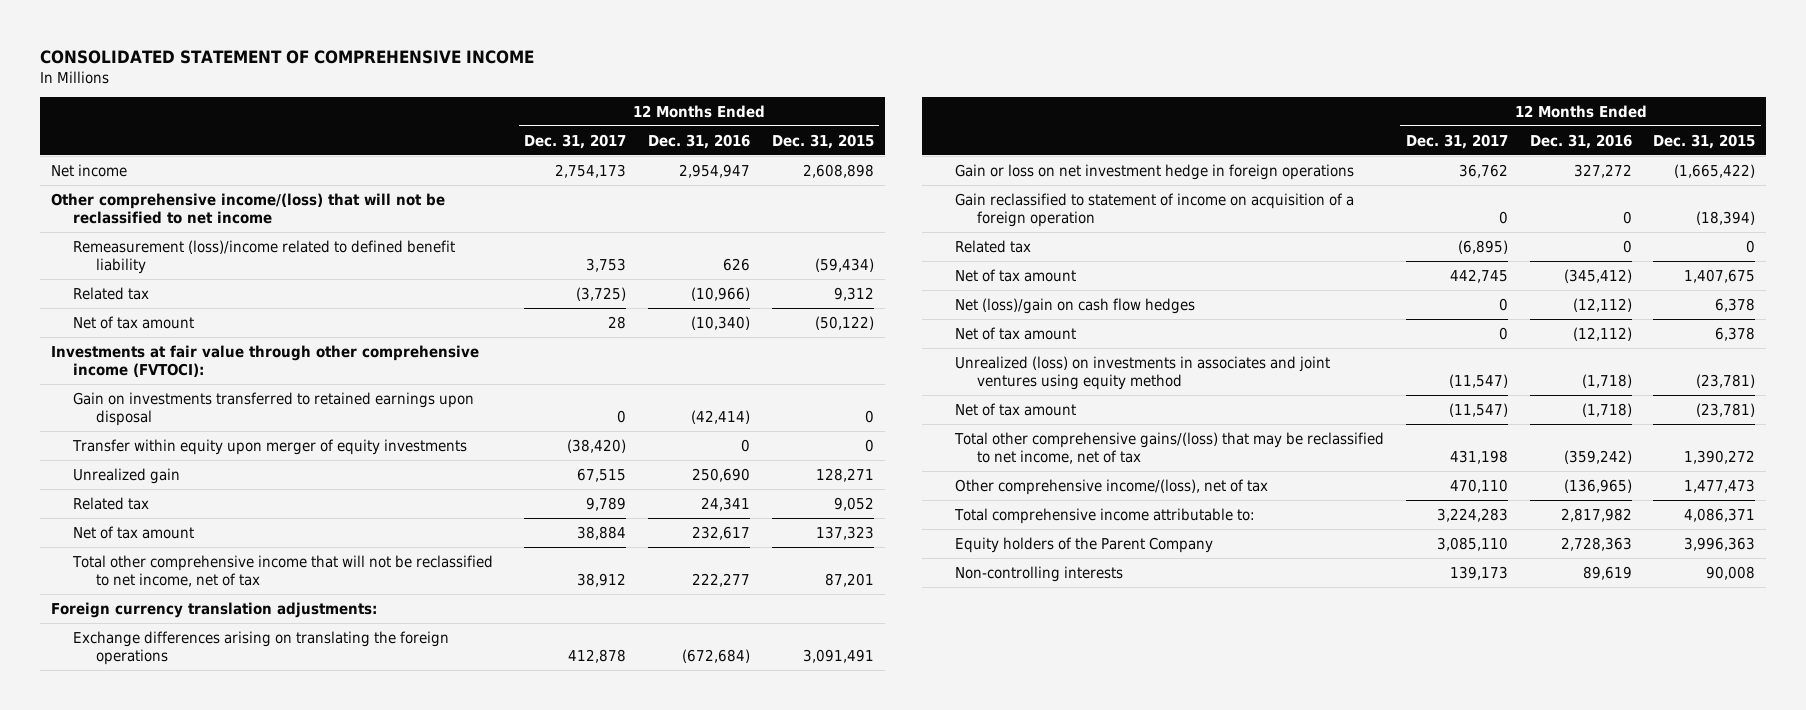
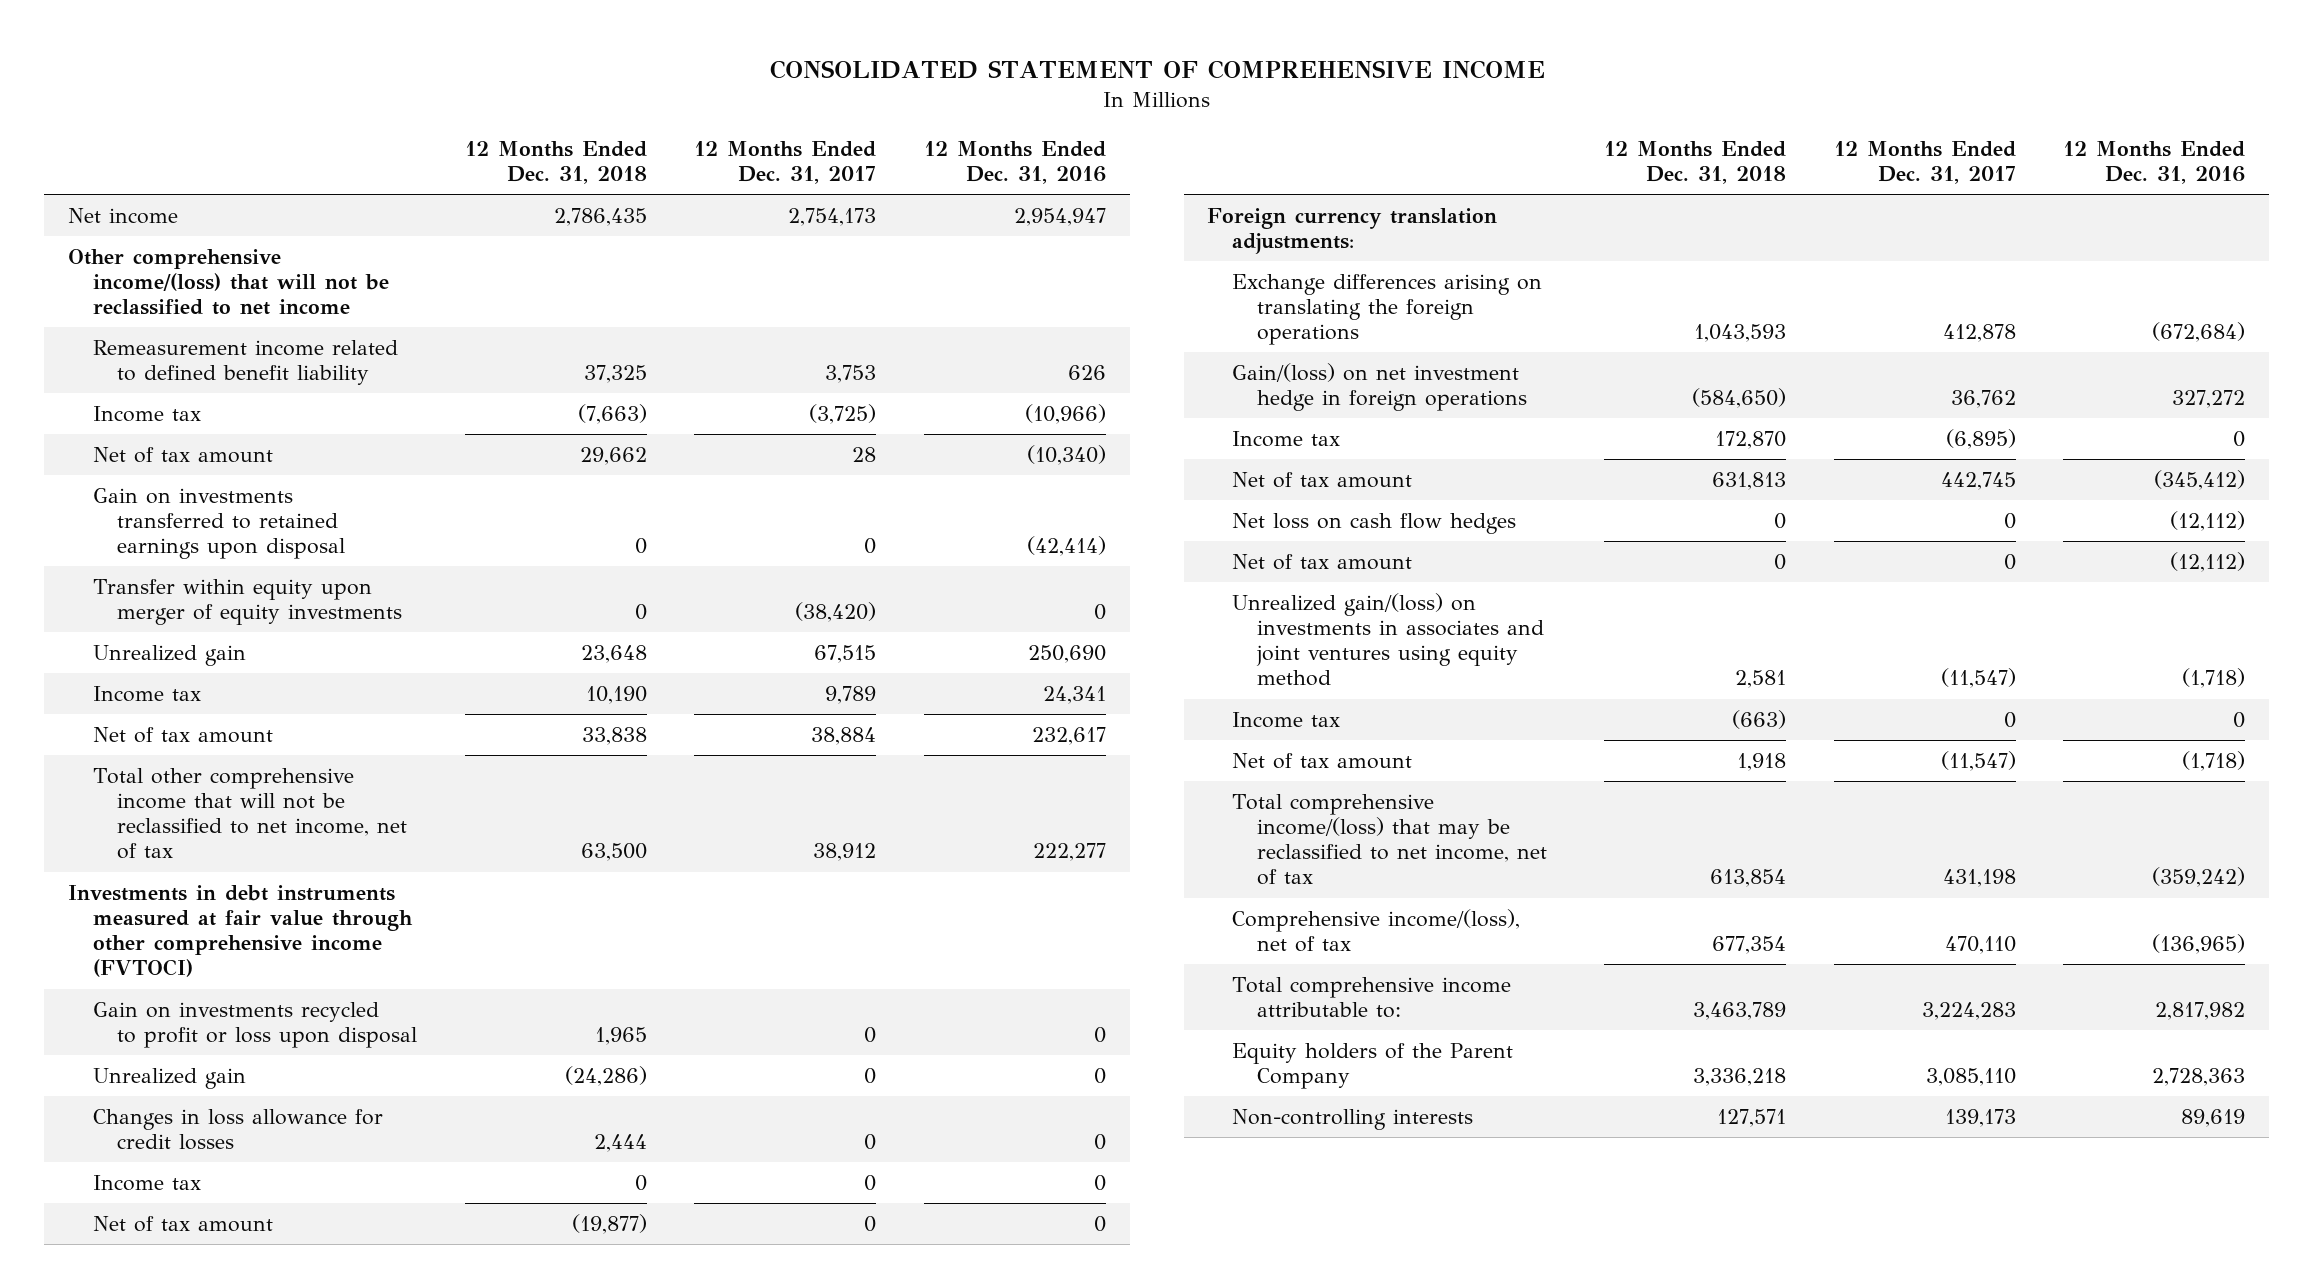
[771,133,874,149] Dec. 31, 2015 -> none
none -> [464,141,647,185] 12 Months Ended Dec. 31, 2018
[73,239,456,274] Remeasurement (loss)/income related to defined benefit liability -> [92,340,398,386] Remeasurement income related to defined benefit liability
[73,286,150,300] Related tax -> [92,406,201,423] Income tax
[51,344,480,377] Investments at fair value through other comprehensive income (FVTOCI): -> none
[73,496,150,510] Related tax -> [92,686,201,703] Income tax
none -> [67,885,413,978] Investments in debt instruments measured at fair value through other comprehensive income (FVTOCI)
none -> [92,1002,418,1049] Gain on investments recycled to profit or loss upon disposal
none -> [92,1068,246,1090] Unrealized gain
none -> [92,1109,383,1151] Changes in loss allowance for credit losses
none -> [92,1175,201,1192] Income tax
none -> [92,1216,273,1233] Net of tax amount
[954,163,1354,180] Gain or loss on net investment hedge in foreign operations -> none
[954,192,1354,227] Gain reclassified to statement of income on acquisition of a foreign operation -> [1232,363,1527,412] Gain/(loss) on net investment hedge in foreign operations
[1498,210,1508,224] 0 -> [1950,390,2016,409] 36,762
[1622,210,1632,224] 0 -> [2172,390,2246,409] 327,272
[954,239,1031,253] Related tax -> [1232,431,1341,448] Income tax
[954,297,1195,314] Net (loss)/gain on cash flow hedges -> [1232,513,1517,535] Net loss on cash flow hedges
[954,355,1330,390] Unrealized (loss) on investments in associates and joint ventures using equity method -> [1232,593,1544,687] Unrealized gain/(loss) on investments in associates and joint ventures using equity method
none -> [1232,712,1341,729] Income tax
[953,431,1384,464] Total other comprehensive gains/(loss) that may be reclassified to net income, net of tax -> [1232,794,1547,886] Total comprehensive income/(loss) that may be reclassified to net income, net of tax
[954,478,1268,495] Other comprehensive income/(loss), net of tax -> [1232,909,1521,953] Comprehensive income/(loss), net of tax

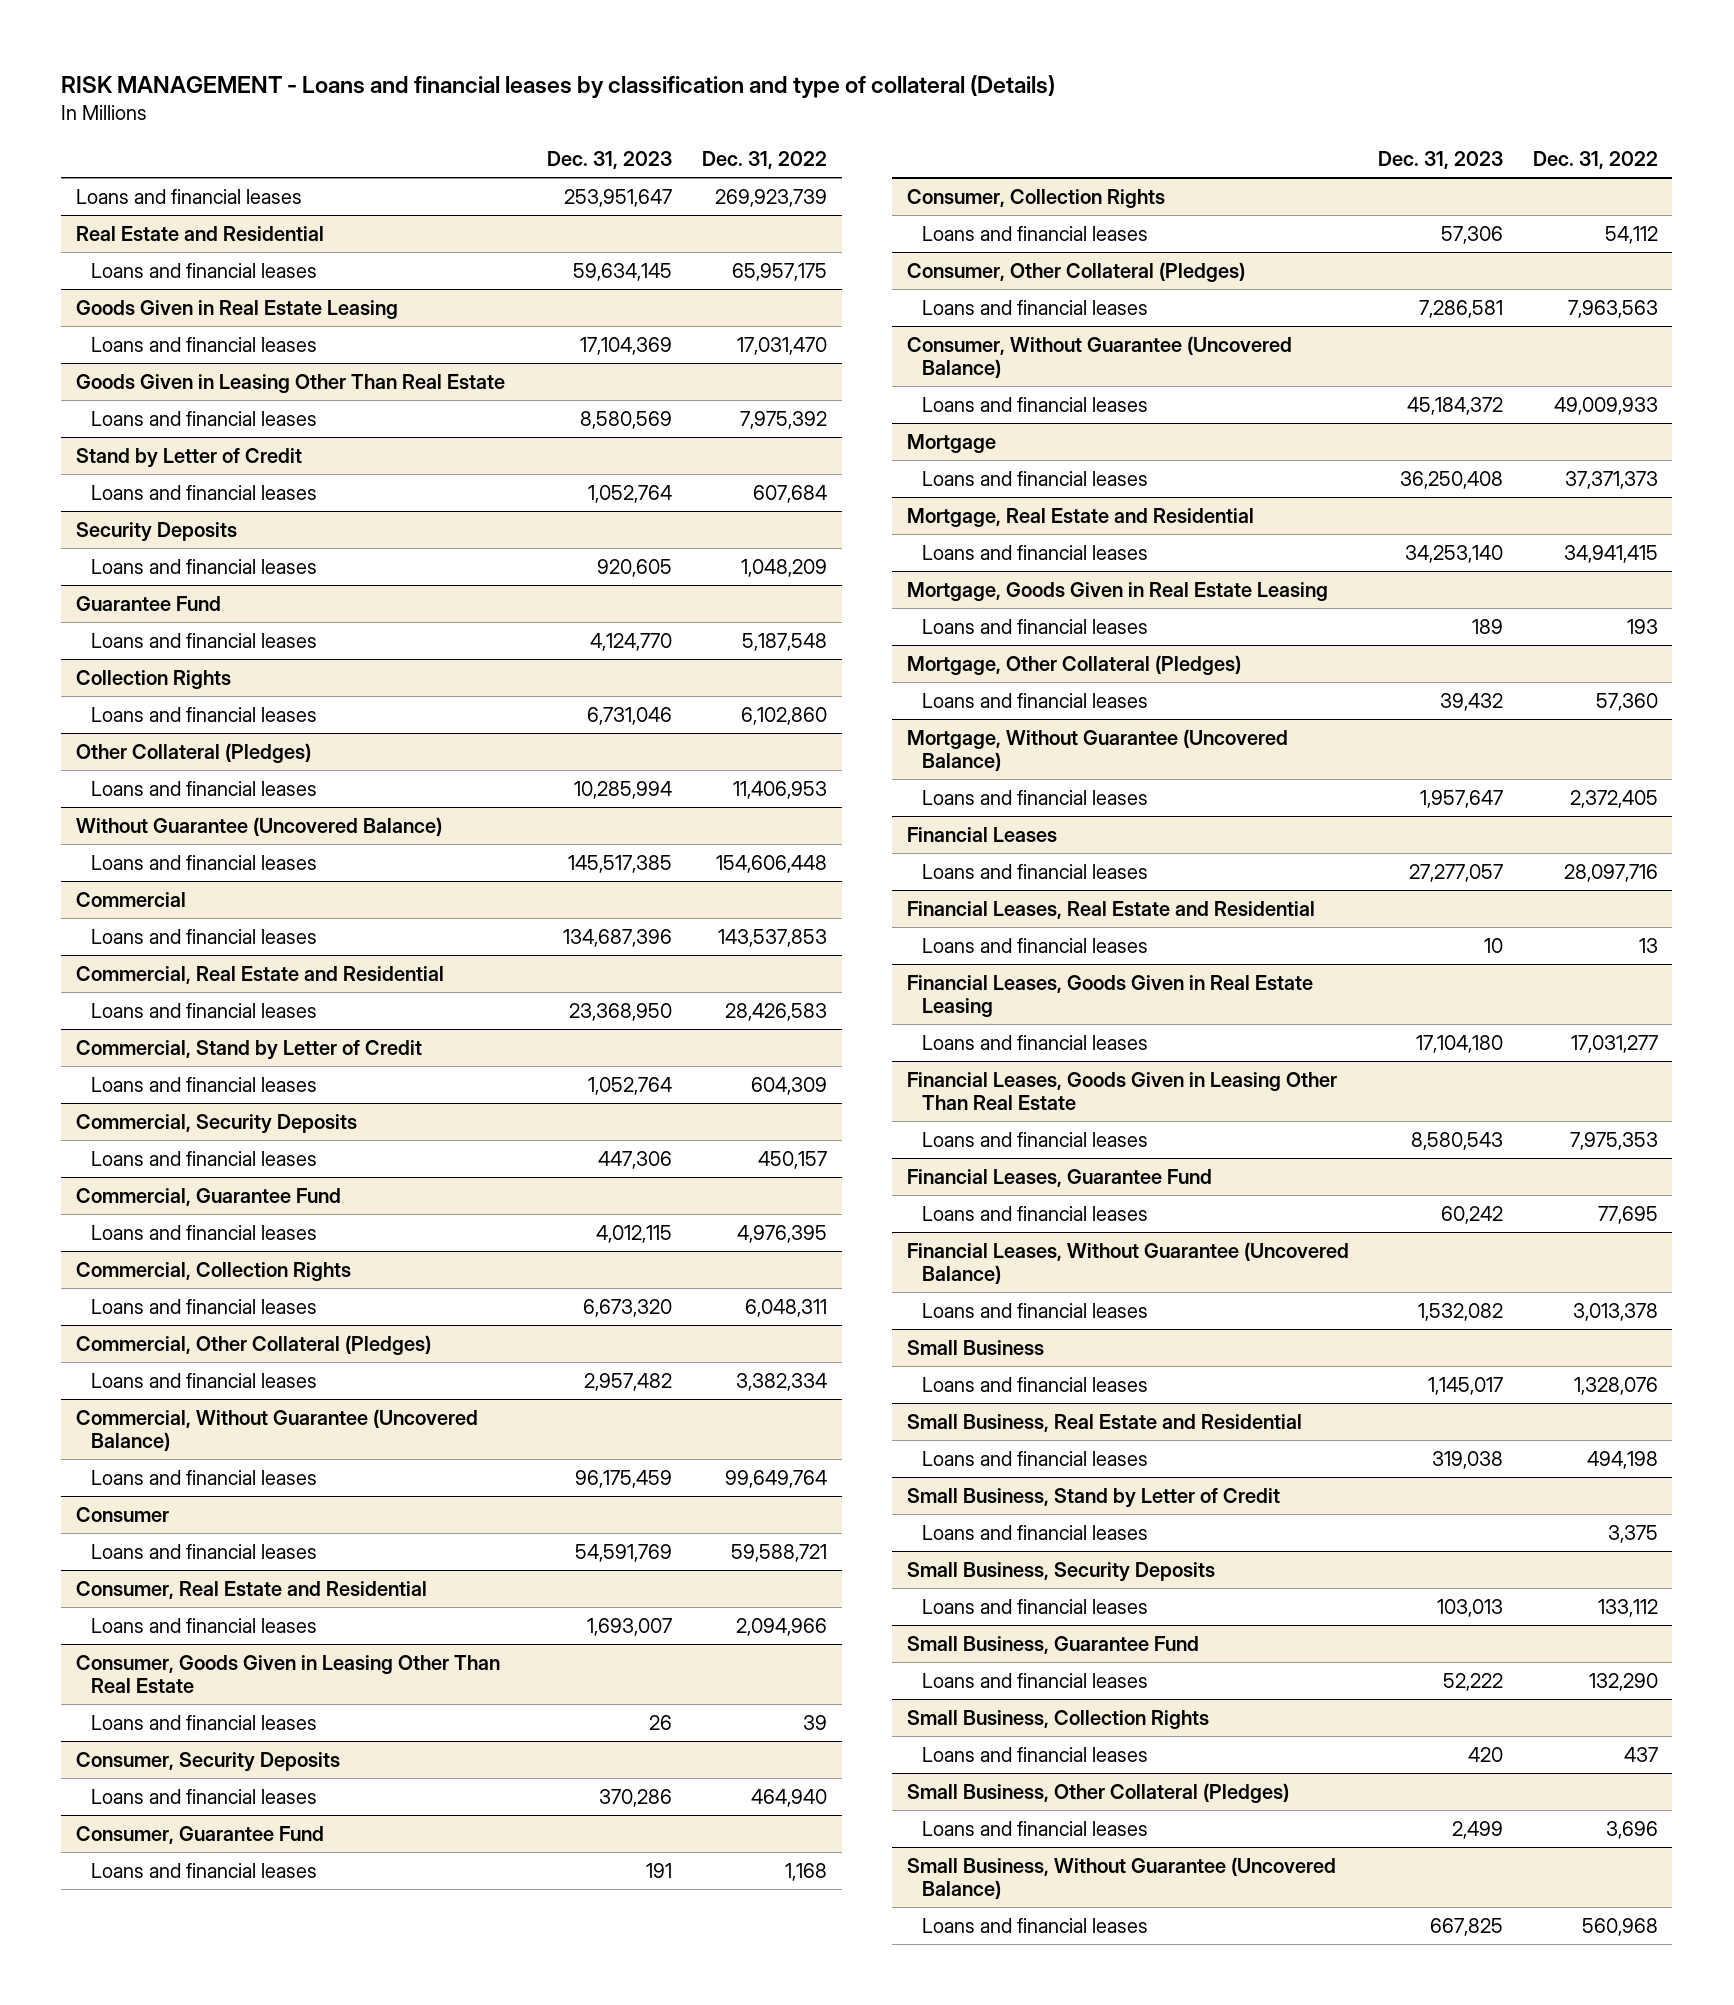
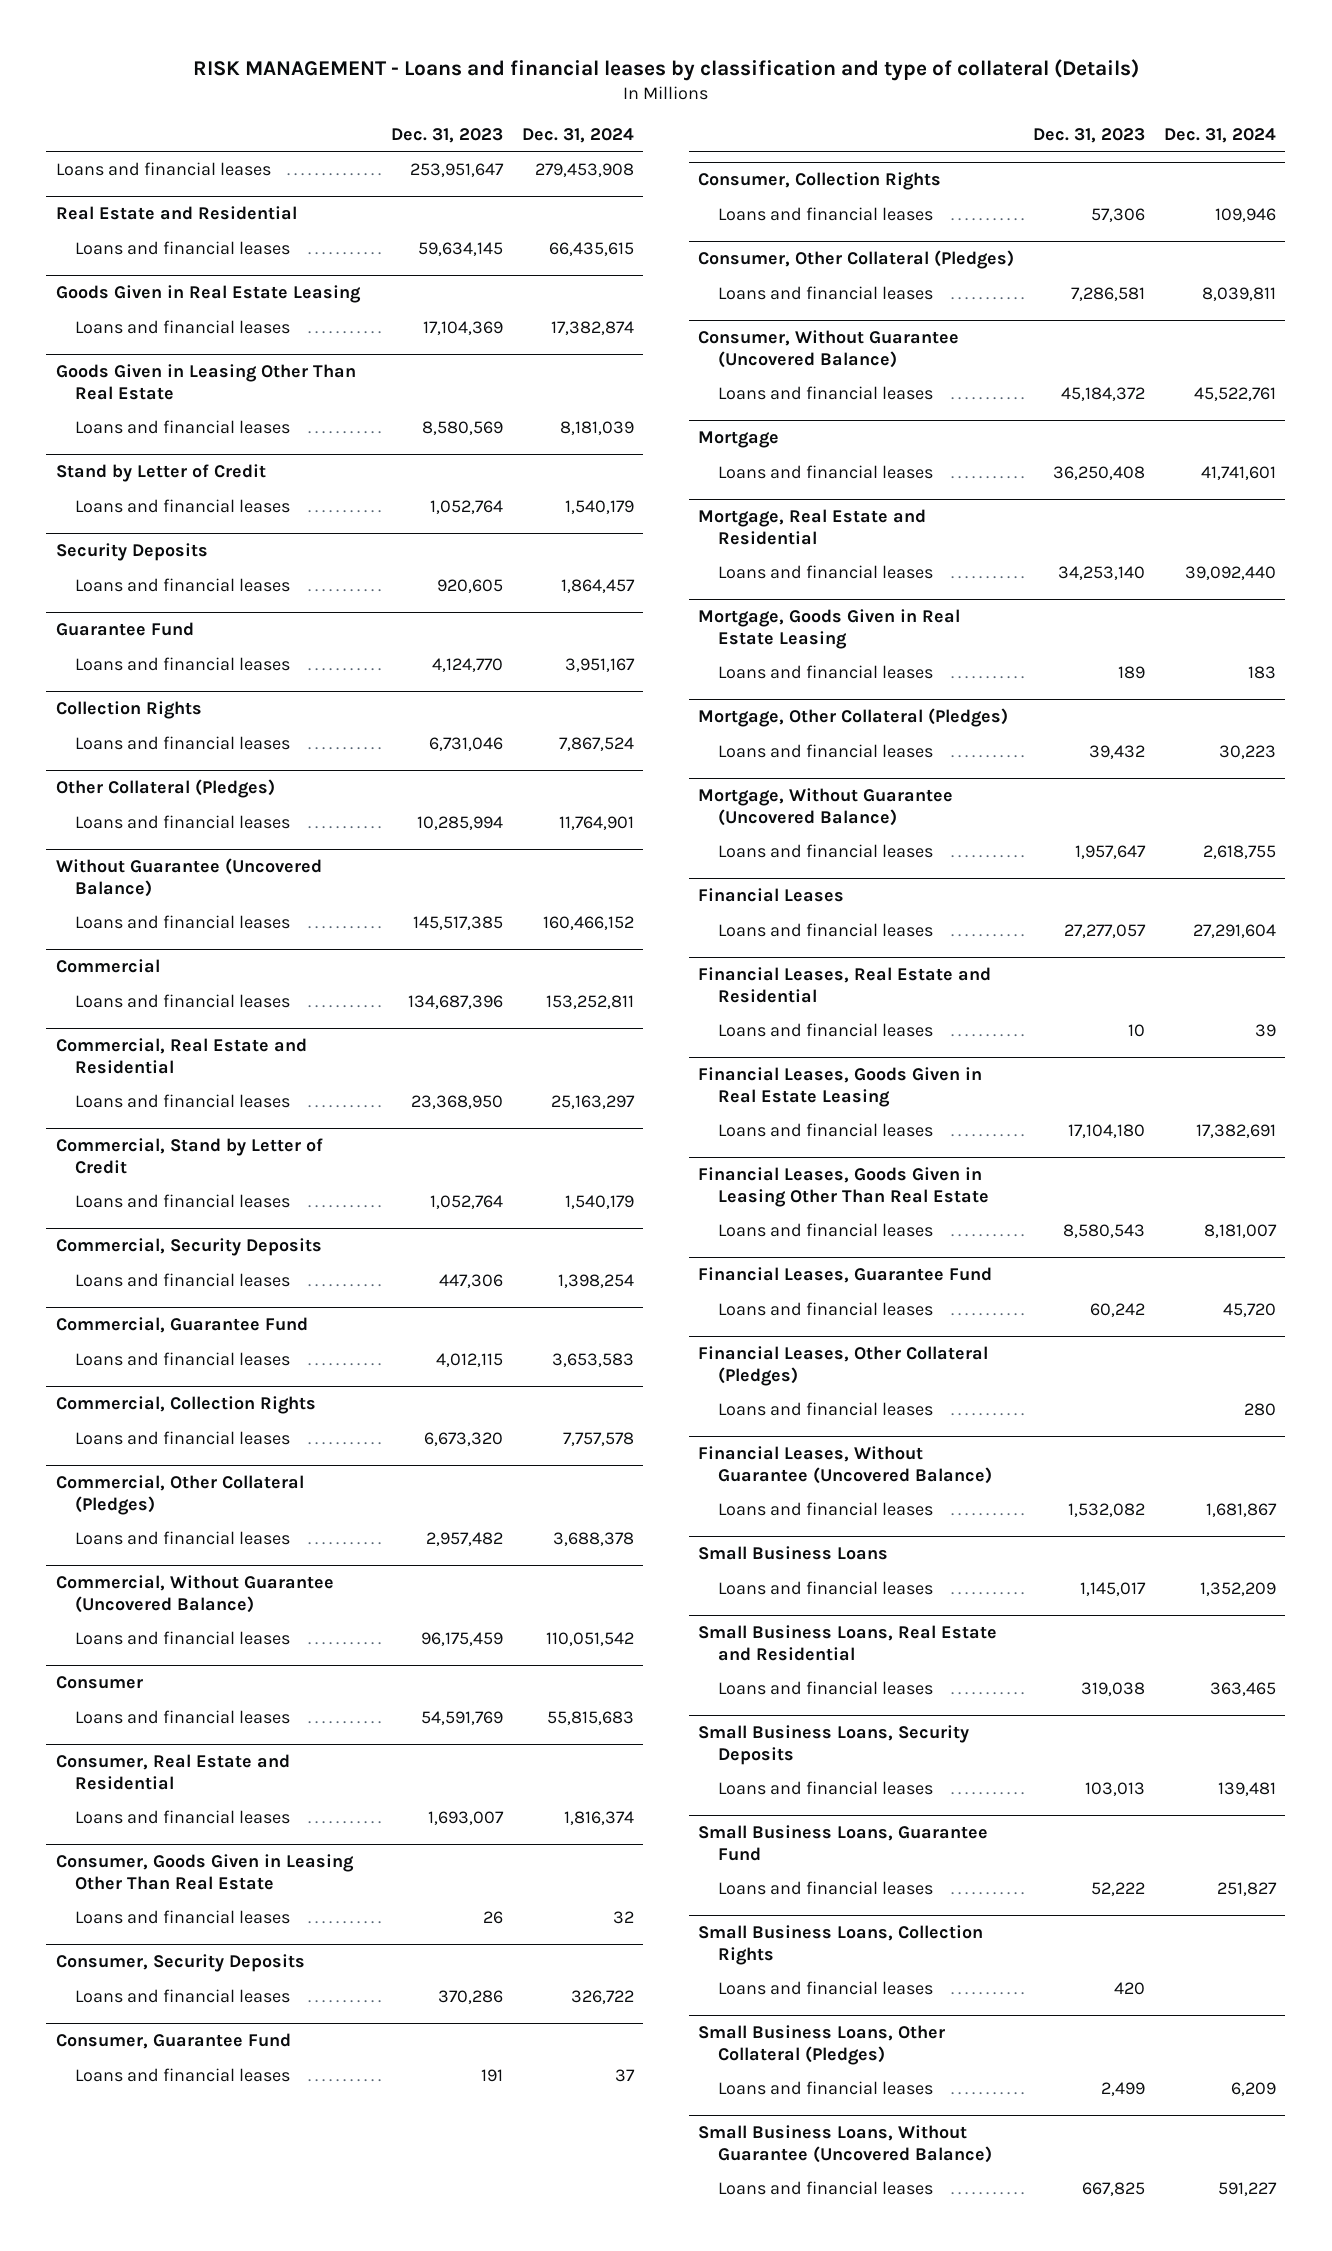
[701,150,827,169] Dec. 31, 2022 -> none
none -> [521,127,634,143] Dec. 31, 2024
none -> [698,1346,989,1387] Financial Leases, Other Collateral (Pledges)
none -> [717,1401,933,1416] Loans and financial leases
[906,1339,1044,1355] Small Business -> [698,1546,889,1561] Small Business Loans
[906,1413,1302,1432] Small Business, Real Estate and Residential -> [698,1625,998,1662] Small Business Loans, Real Estate and Residential
[906,1487,1280,1508] Small Business, Stand by Letter of Credit -> none
[921,1524,1148,1540] Loans and financial leases -> none
[906,1561,1215,1582] Small Business, Security Deposits -> [698,1725,970,1766] Small Business Loans, Security Deposits
[906,1635,1199,1654] Small Business, Guarantee Fund -> [698,1825,989,1862] Small Business Loans, Guarantee Fund
[906,1709,1209,1729] Small Business, Collection Rights -> [698,1925,984,1966] Small Business Loans, Collection Rights
[906,1782,1289,1803] Small Business, Other Collateral (Pledges) -> [698,2025,946,2066] Small Business Loans, Other Collateral (Pledges)
[906,1856,1336,1900] Small Business, Without Guarantee (Uncovered Balance) -> [698,2125,992,2164] Small Business Loans, Without Guarantee (Uncovered Balance)

